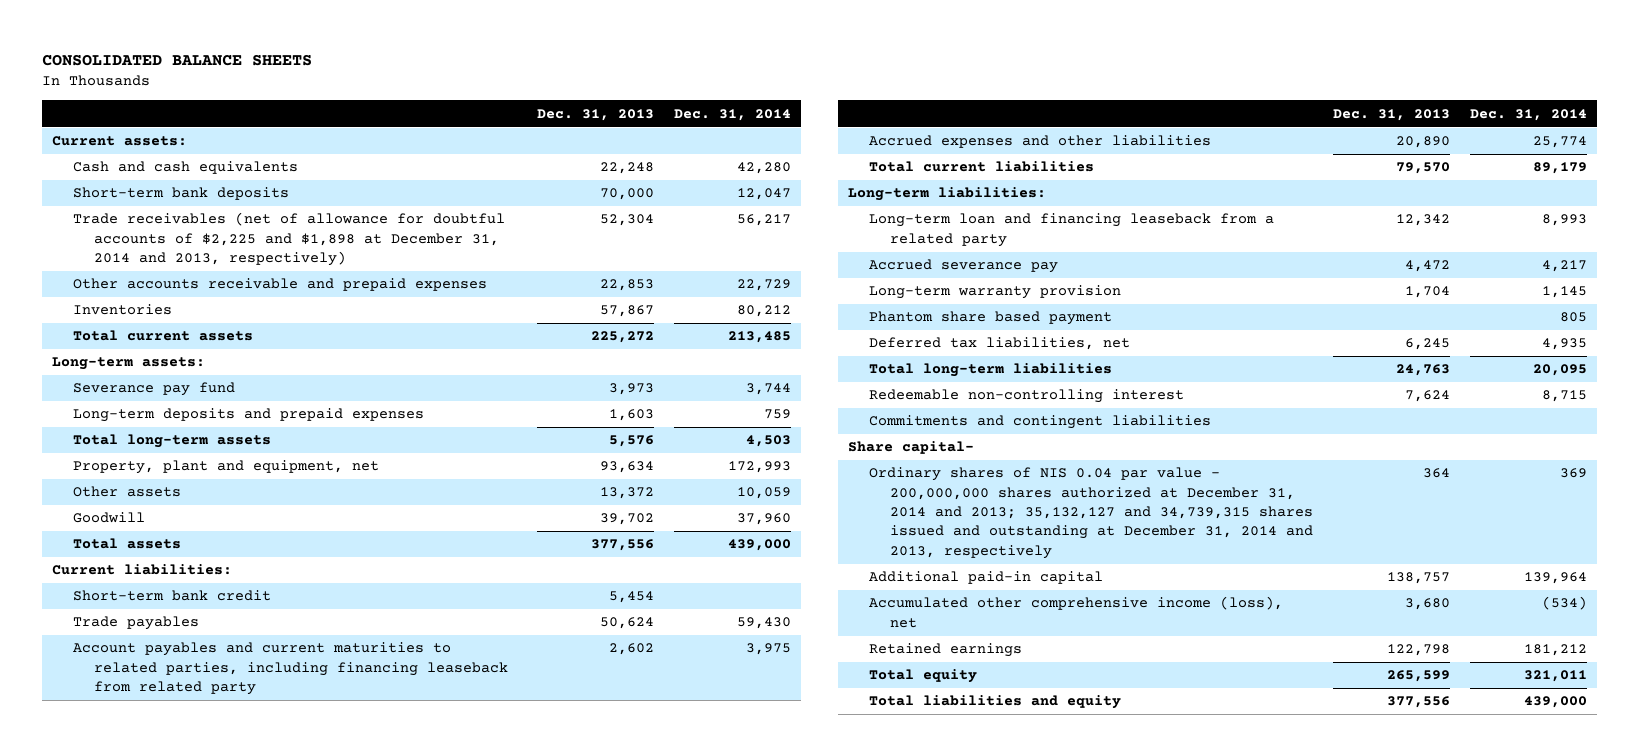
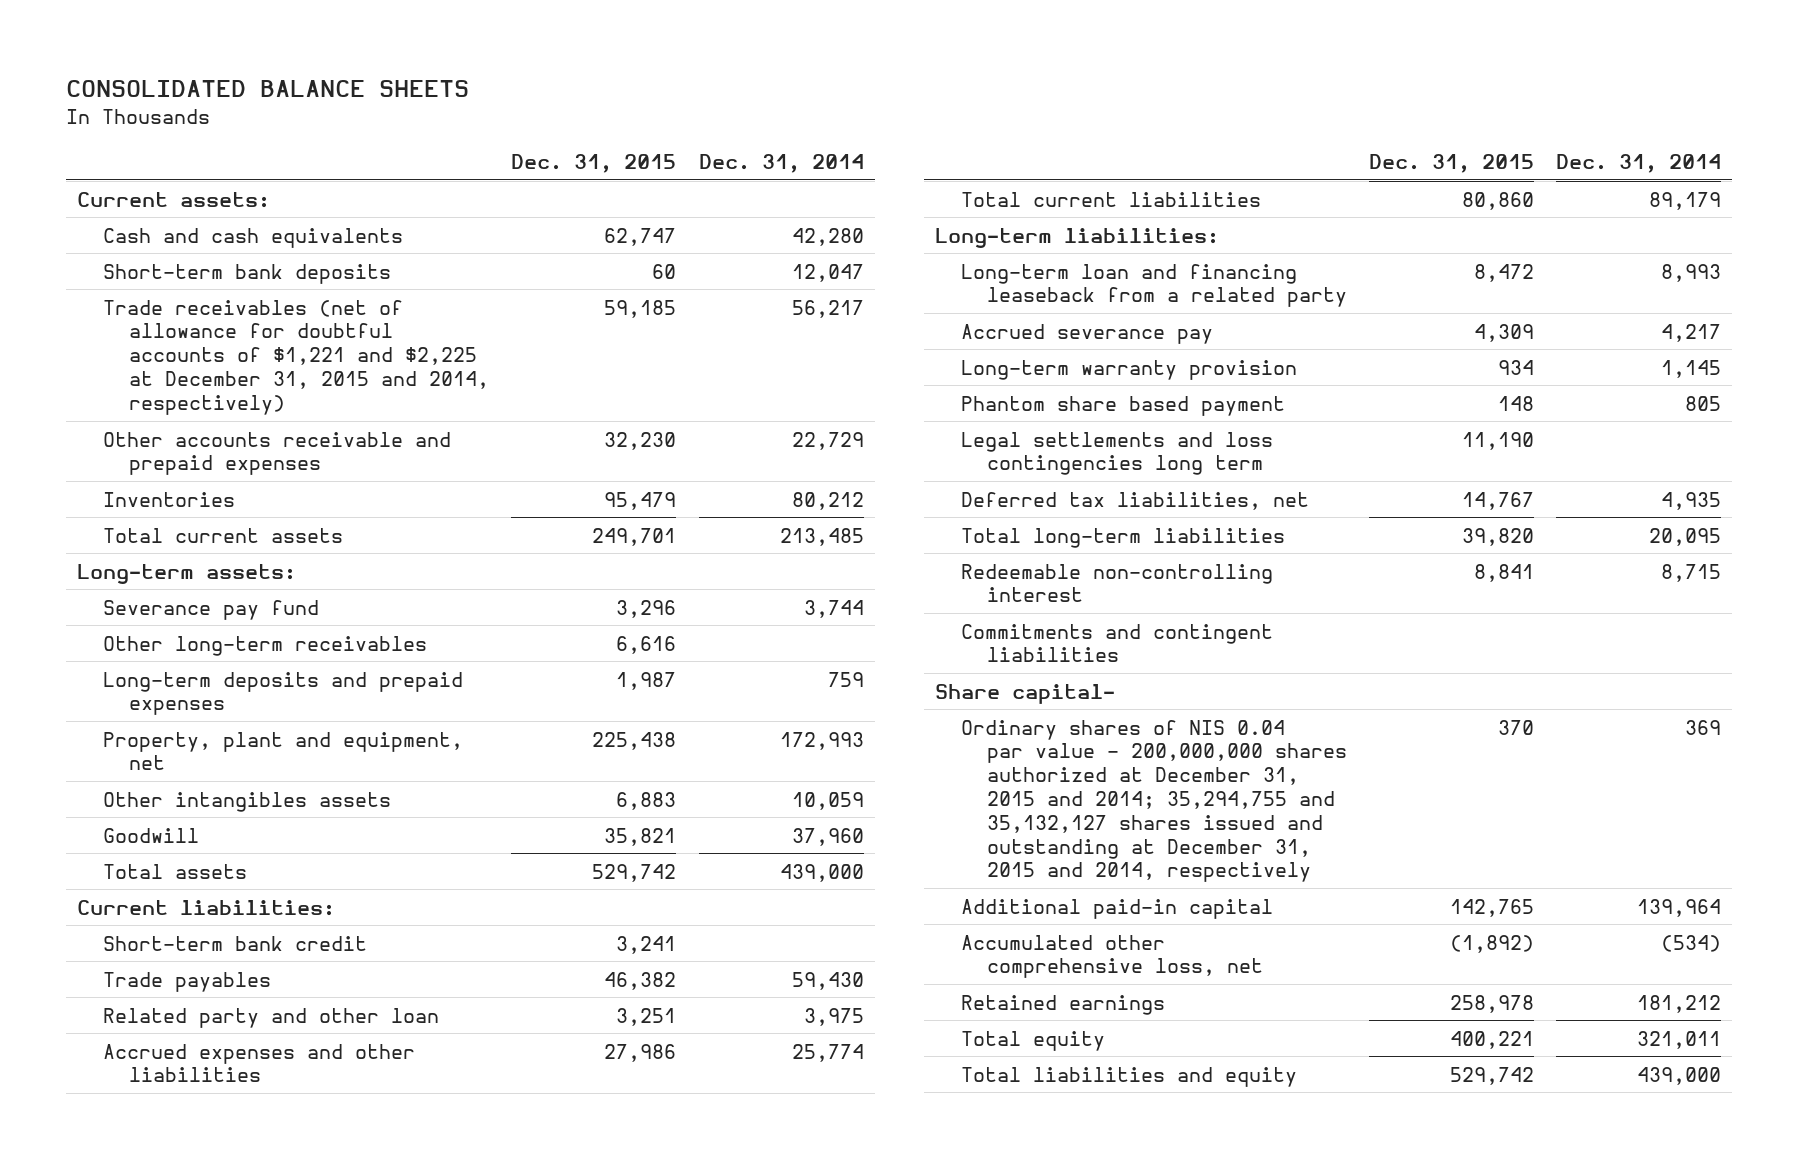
[536,108,654,121] Dec. 31, 2013 -> none
none -> [511,153,677,173] Dec. 31, 2015
[72,212,505,267] Trade receivables (net of allowance for doubtful accounts of $2,225 and $1,898 at December 31, 2014 and 2013, respectively) -> [103,299,490,415] Trade receivables (net of allowance for doubtful accounts of $1,221 and $2,225 at December 31, 2015 and 2014, respectively)
none -> [103,635,428,656] Other long-term receivables
[72,434,271,449] Total long-term assets -> none
[72,486,181,498] Other assets -> [103,791,392,812] Other intangibles assets
[72,642,508,696] Account payables and current maturities to related parties, including financing leaseback from related party -> [103,1007,440,1028] Related party and other loan
none -> [960,431,1273,476] Legal settlements and loss contingencies long term
[869,467,1314,559] Ordinary shares of NIS 0.04 par value - 200,000,000 shares authorized at December 31, 2014 and 2013; 35,132,127 and 34,739,315 shares issued and outstanding at December 31, 2014 and 2013, respectively -> [960,719,1347,883] Ordinary shares of NIS 0.04 par value - 200,000,000 shares authorized at December 31, 2015 and 2014; 35,294,755 and 35,132,127 shares issued and outstanding at December 31, 2015 and 2014, respectively
[869,596,1284,628] Accumulated other comprehensive income (loss), net -> [960,934,1263,979] Accumulated other comprehensive loss, net

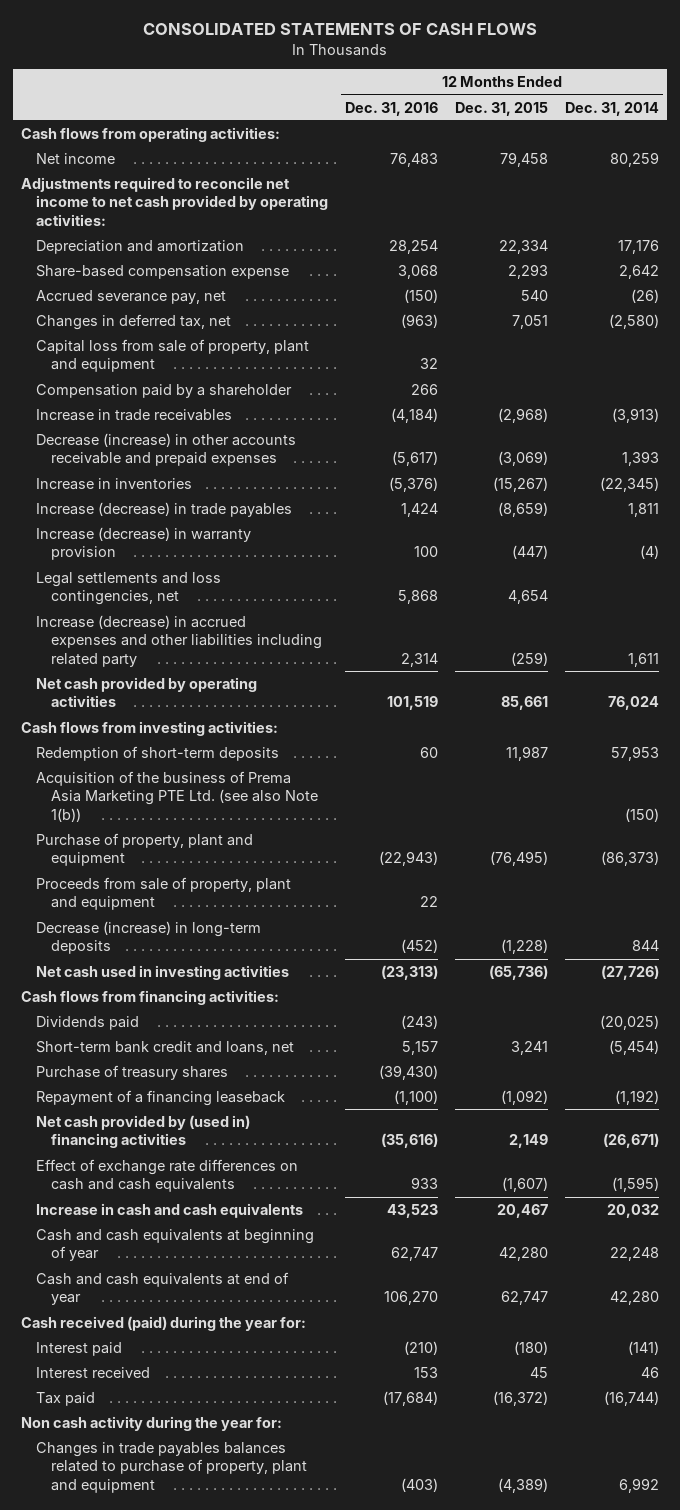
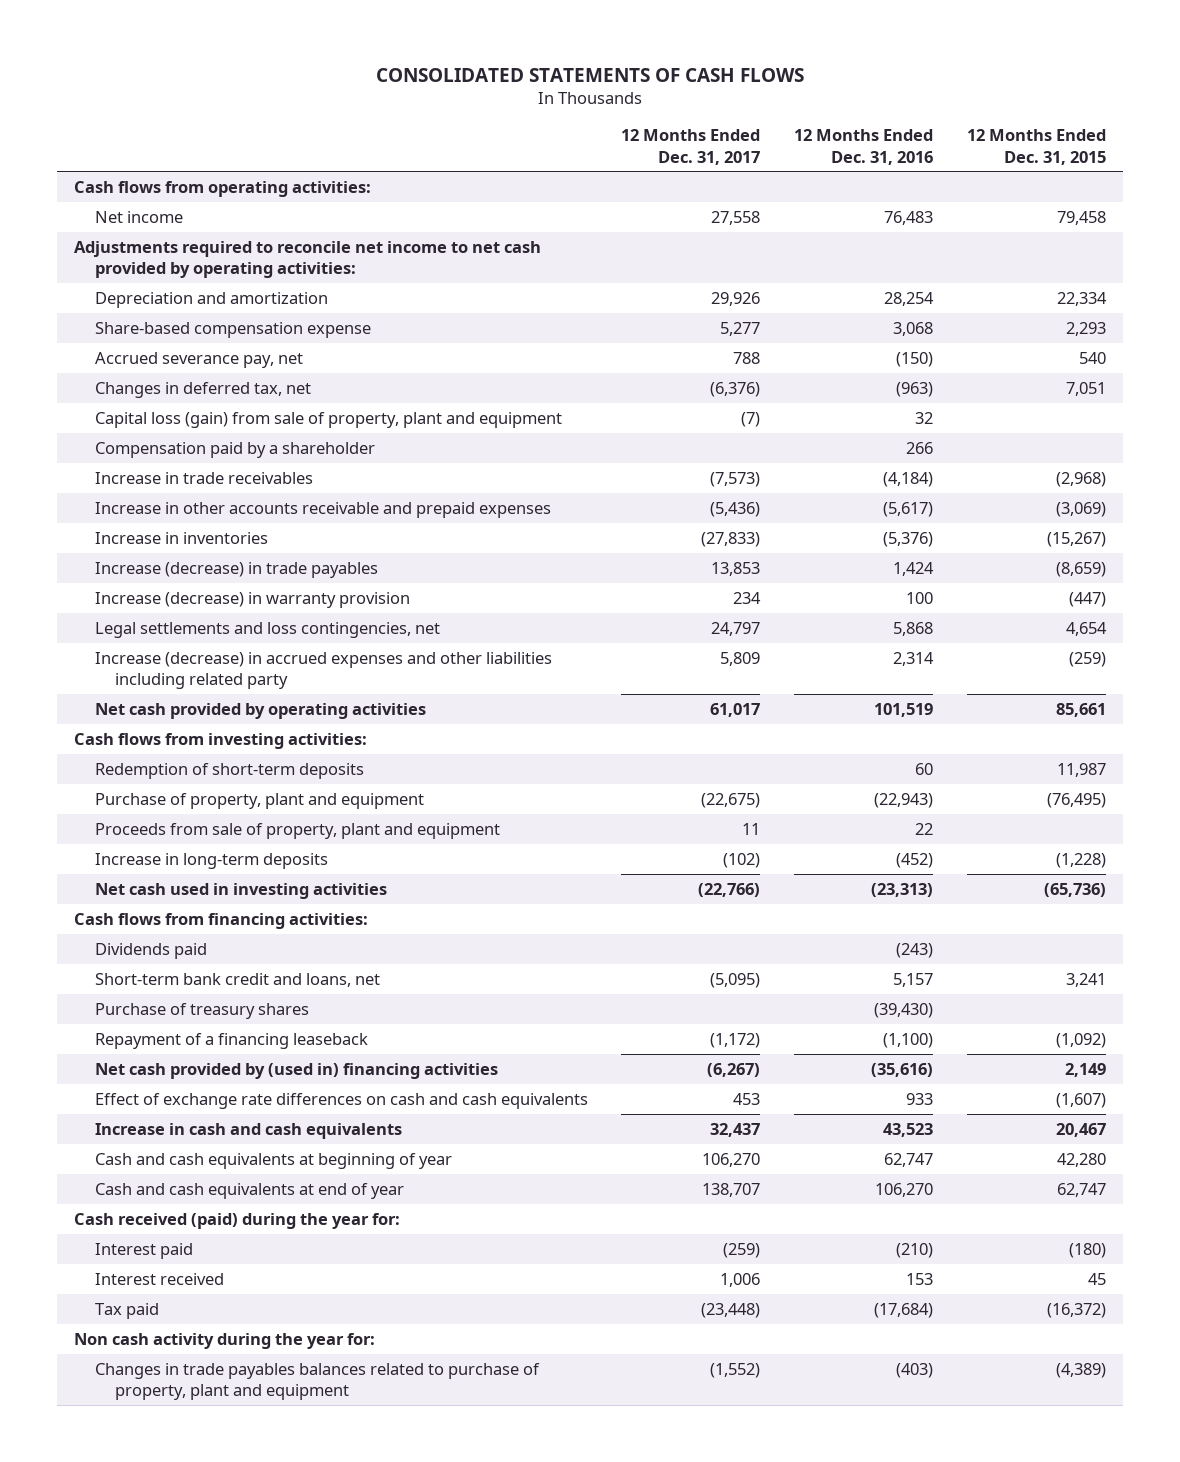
[564,101,659,116] Dec. 31, 2014 -> none
none -> [621,129,761,165] 12 Months Ended Dec. 31, 2017
[36,338,310,373] Capital loss from sale of property, plant and equipment -> [94,411,562,428] Capital loss (gain) from sale of property, plant and equipment
[36,432,297,467] Decrease (increase) in other accounts receivable and prepaid expenses -> [94,501,551,518] Increase in other accounts receivable and prepaid expenses
[36,770,319,822] Acquisition of the business of Prema Asia Marketing PTE Ltd. (see also Note 1(b)) -> none
[36,920,262,955] Decrease (increase) in long-term deposits -> [94,852,328,869] Increase in long-term deposits

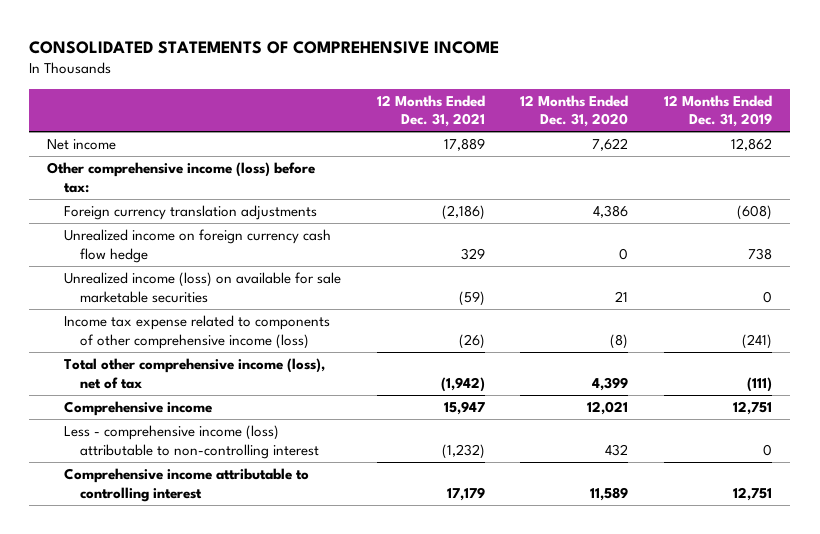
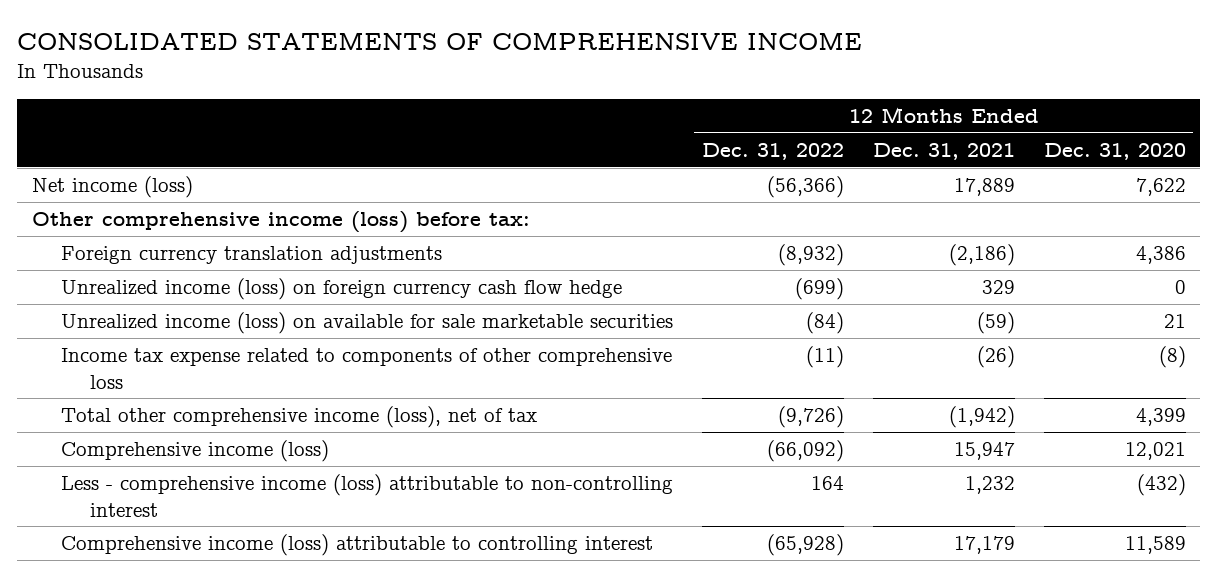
[664,94,773,128] 12 Months Ended Dec. 31, 2019 -> none
none -> [701,143,844,161] Dec. 31, 2022
[47,139,117,151] Net income -> [31,176,193,199] Net income (loss)
[63,229,331,263] Unrealized income on foreign currency cash flow hedge -> [60,278,622,301] Unrealized income (loss) on foreign currency cash flow hedge
[63,315,330,349] Income tax expense related to components of other comprehensive income (loss) -> [60,348,672,389] Income tax expense related to components of other comprehensive loss
[63,401,212,417] Comprehensive income -> [60,440,329,463] Comprehensive income (loss)
[441,443,485,459] (1,232) -> [964,476,1015,495] 1,232
[605,443,629,456] 432 -> [1136,474,1186,497] (432)
[63,468,309,502] Comprehensive income attributable to controlling interest -> [60,534,653,557] Comprehensive income (loss) attributable to controlling interest

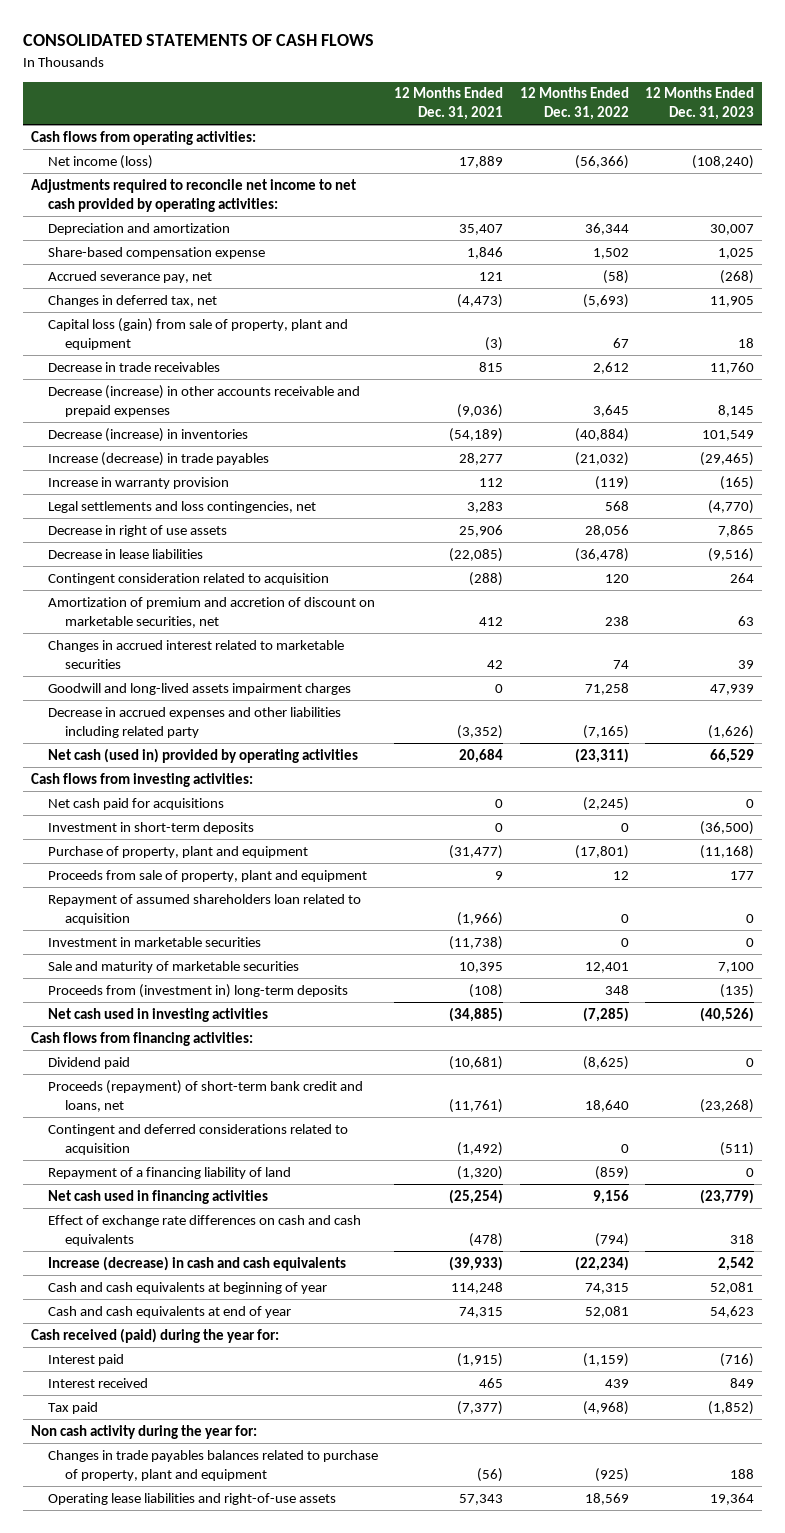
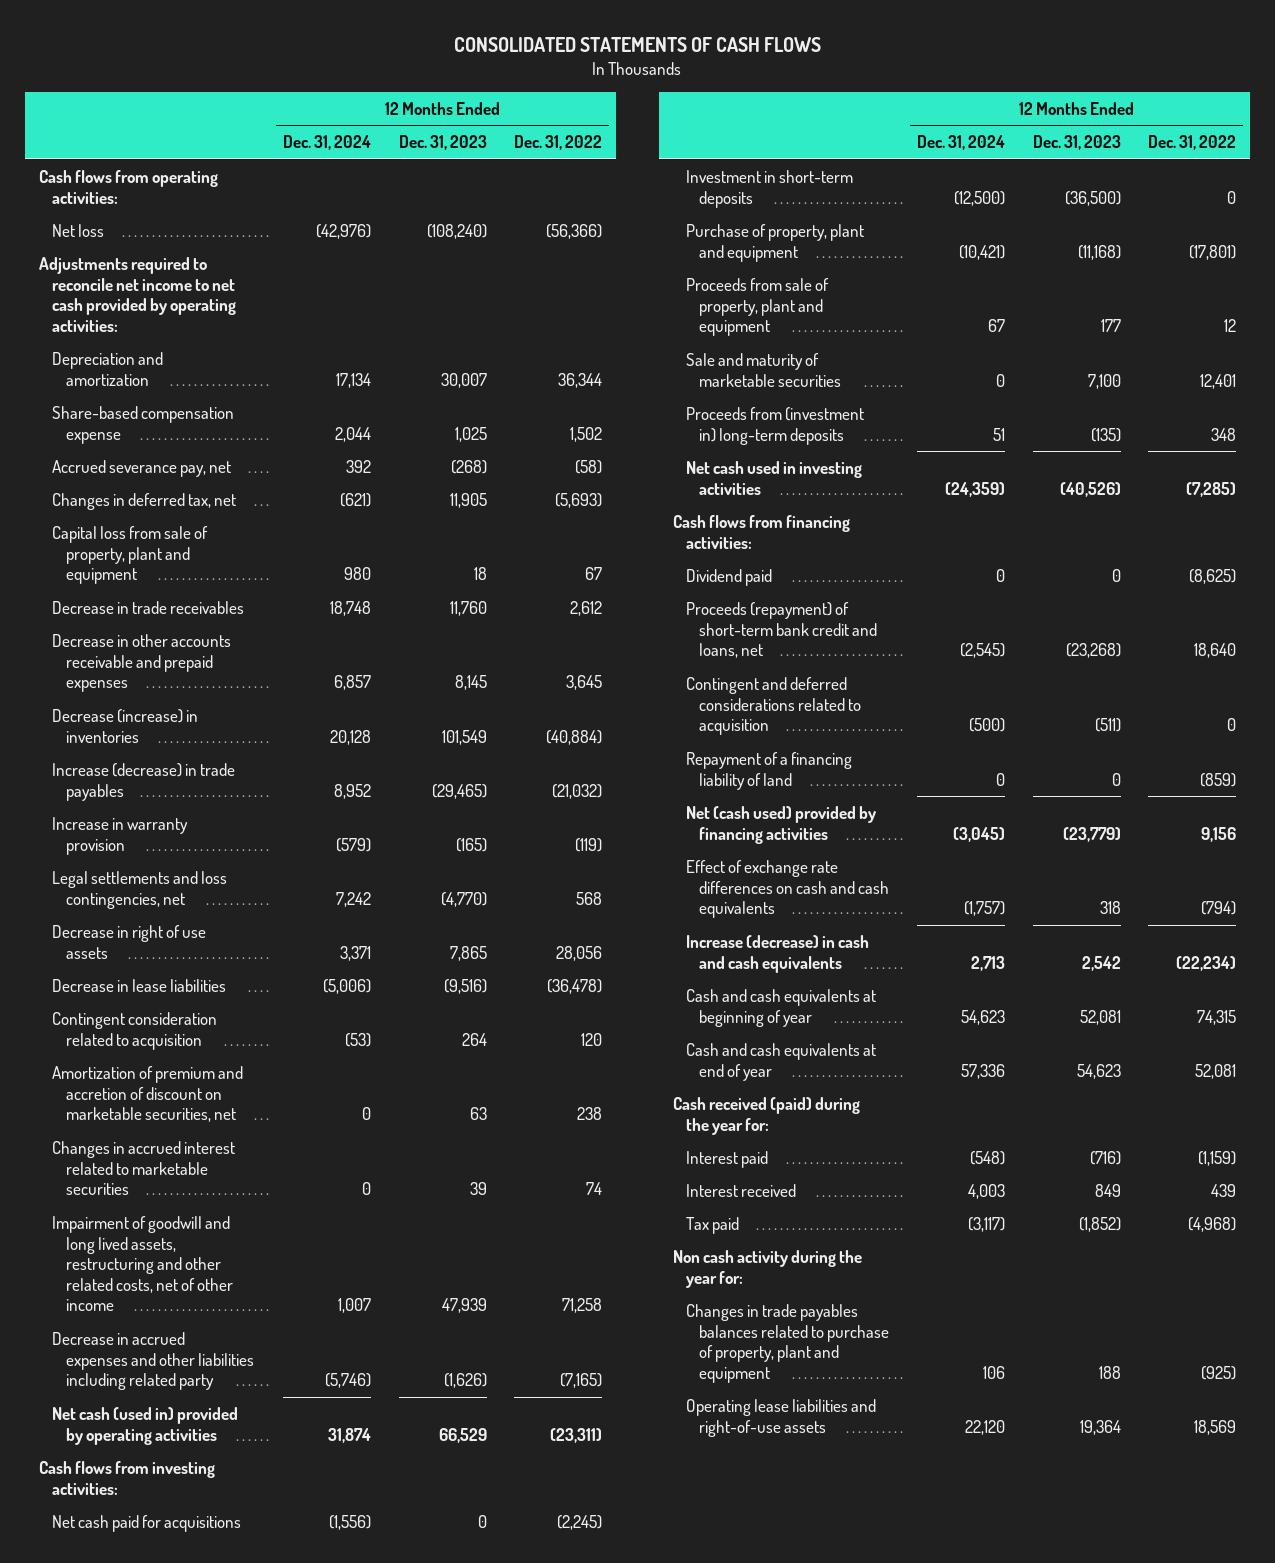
[394,87,504,121] 12 Months Ended Dec. 31, 2021 -> none
none -> [283,135,372,151] Dec. 31, 2024
[48,154,154,169] Net income (loss) -> [52,223,105,237] Net loss
[48,317,349,350] Capital loss (gain) from sale of property, plant and equipment -> [52,525,209,585] Capital loss from sale of property, plant and equipment
[48,384,361,417] Decrease (increase) in other accounts receivable and prepaid expenses -> [52,633,232,693] Decrease in other accounts receivable and prepaid expenses
[48,682,352,695] Goodwill and long-lived assets impairment charges -> [52,1215,233,1312] Impairment of goodwill and long lived assets, restructuring and other related costs, net of other income
[48,893,362,925] Repayment of assumed shareholders loan related to acquisition -> none
[48,936,262,947] Investment in marketable securities -> none
[48,1189,269,1204] Net cash used in financing activities -> [686,805,877,844] Net (cash used) provided by financing activities

